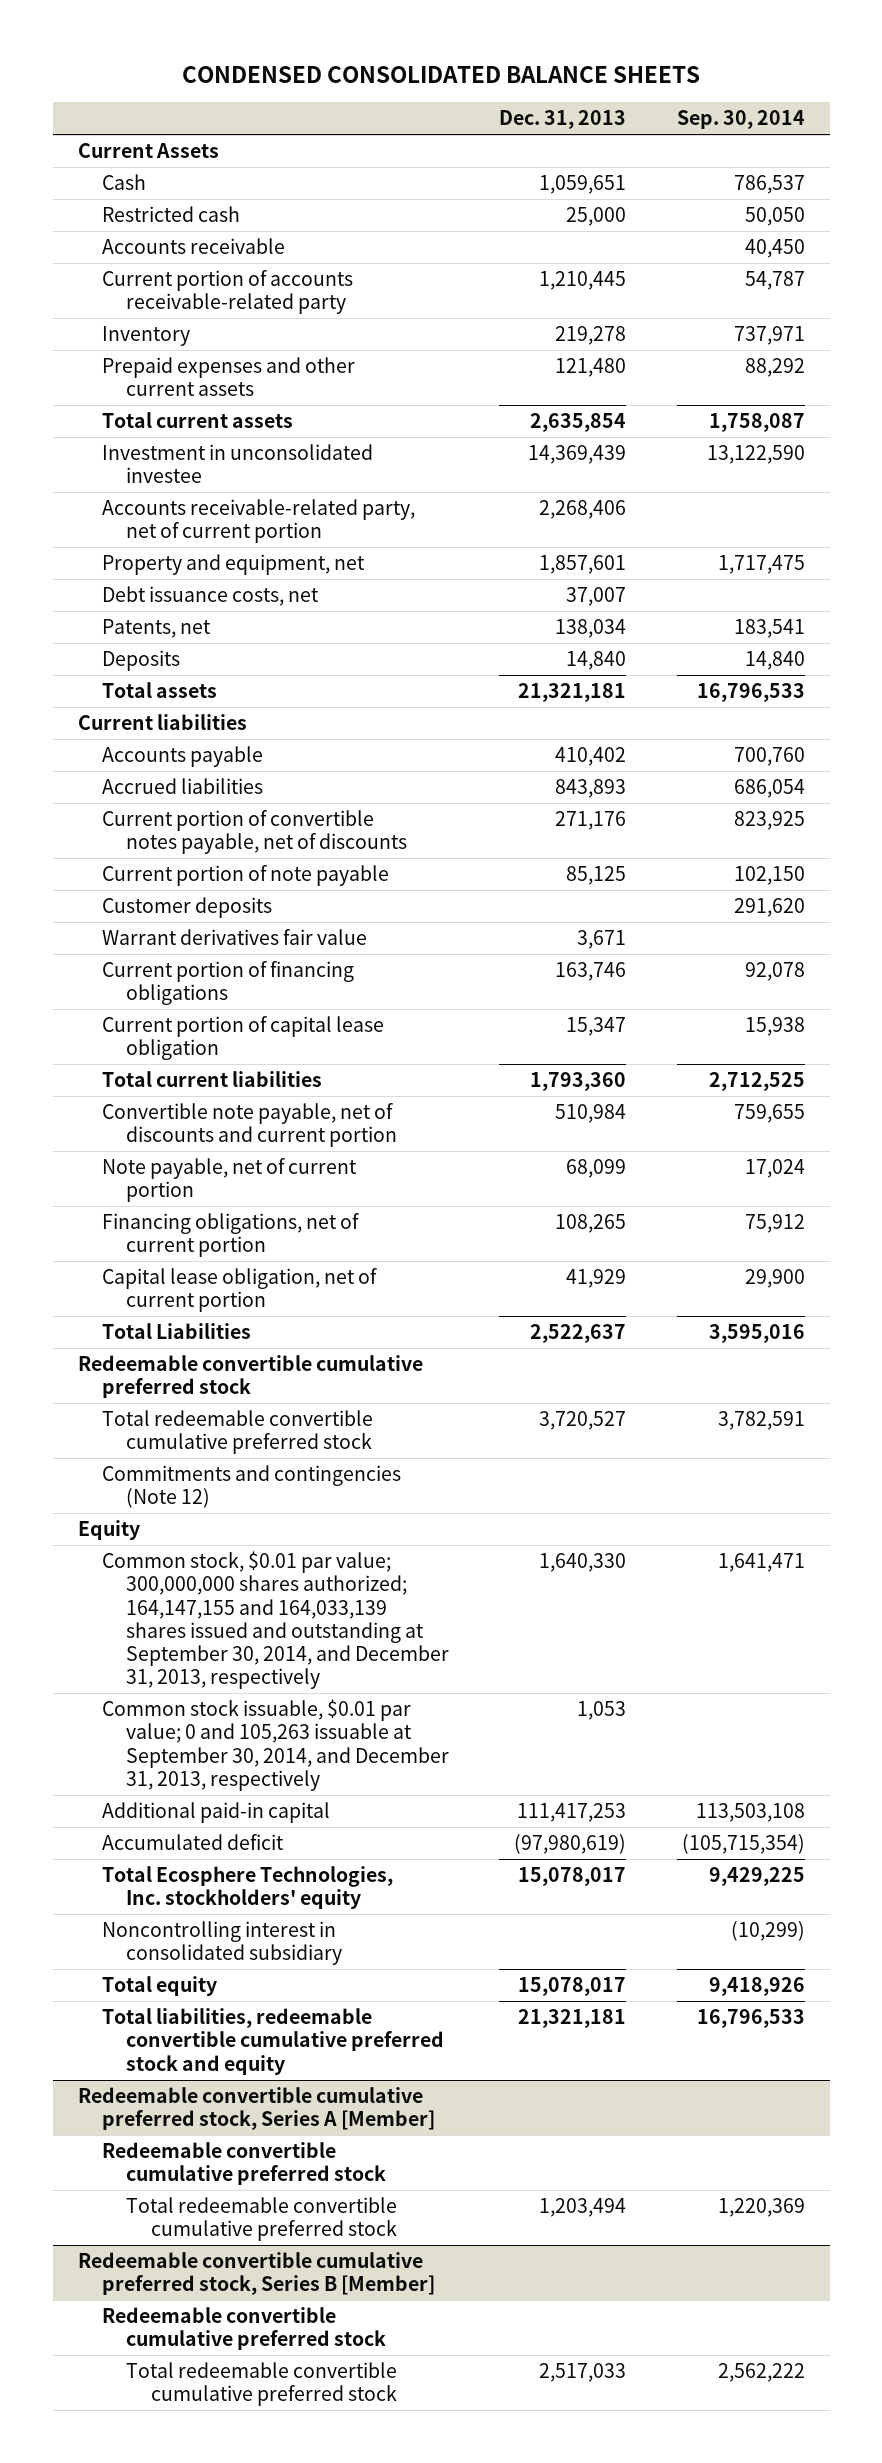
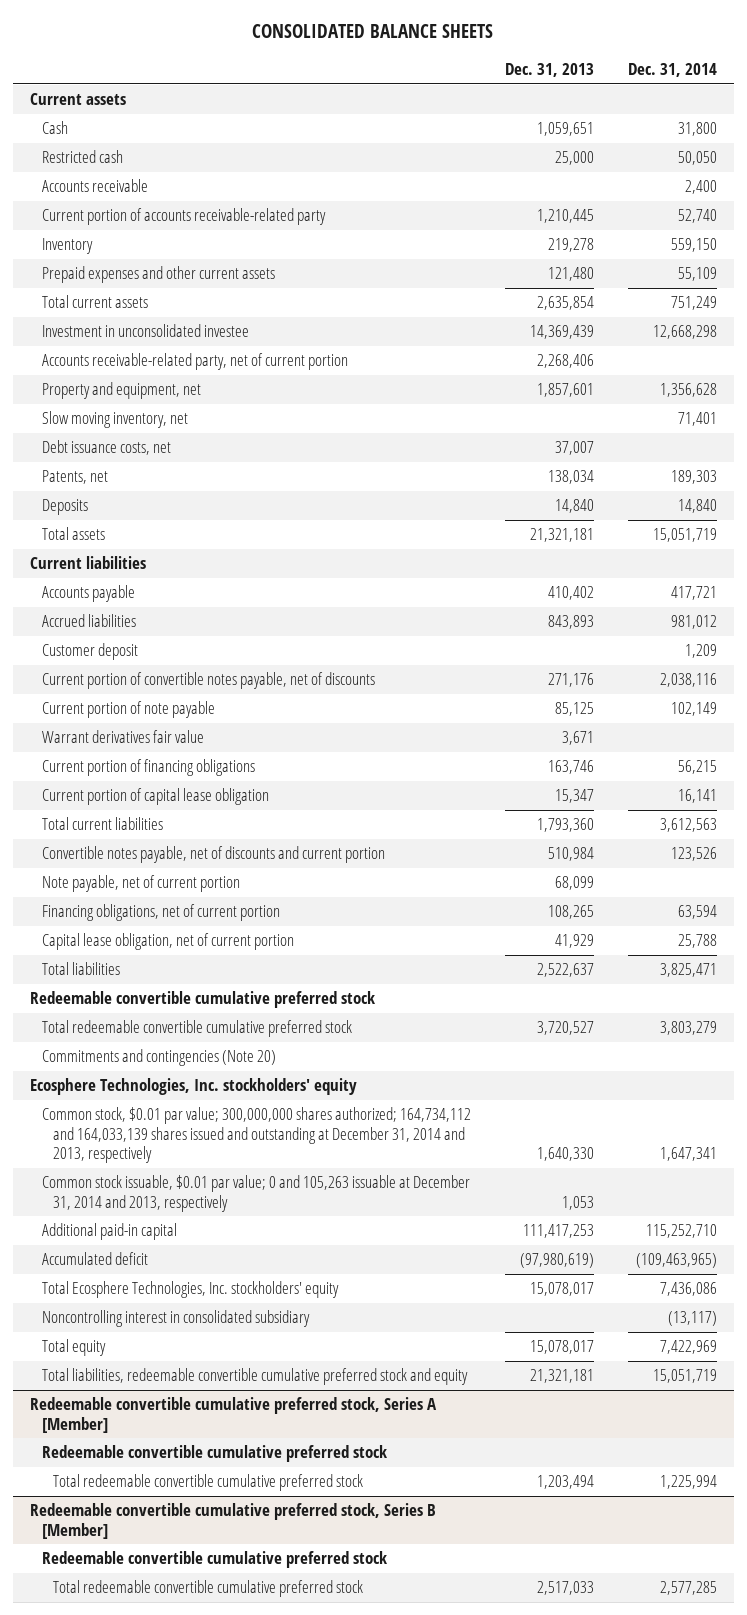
[182,65,701,83] CONDENSED CONSOLIDATED BALANCE SHEETS -> [252,24,494,39] CONSOLIDATED BALANCE SHEETS
[676,110,805,130] Sep. 30, 2014 -> none
none -> [627,62,717,77] Dec. 31, 2014
[77,143,219,159] Current Assets -> [30,93,127,106] Current assets
none -> [41,411,188,429] Slow moving inventory, net
none -> [41,643,138,661] Customer deposit
[101,897,272,919] Customer deposits -> none
[101,1103,398,1148] Convertible note payable, net of discounts and current portion -> [41,846,385,864] Convertible notes payable, net of discounts and current portion
[101,1323,251,1340] Total Liabilities -> [41,962,120,976] Total liabilities
[101,1465,401,1509] Commitments and contingencies (Note 12) -> [41,1049,276,1067] Commitments and contingencies (Note 20)
[77,1520,140,1541] Equity -> [30,1078,358,1096] Ecosphere Technologies, Inc. stockholders' equity
[101,1551,450,1690] Common stock, $0.01 par value; 300,000,000 shares authorized; 164,147,155 and 164,033,139 shares issued and outstanding at September 30, 2014, and December 31, 2013, respectively -> [41,1107,471,1164] Common stock, $0.01 par value; 300,000,000 shares authorized; 164,734,112 and 164,033,139 shares issued and outstanding at December 31, 2014 and 2013, respectively
[101,1699,450,1791] Common stock issuable, $0.01 par value; 0 and 105,263 issuable at September 30, 2014, and December 31, 2013, respectively -> [41,1175,470,1212] Common stock issuable, $0.01 par value; 0 and 105,263 issuable at December 31, 2014 and 2013, respectively

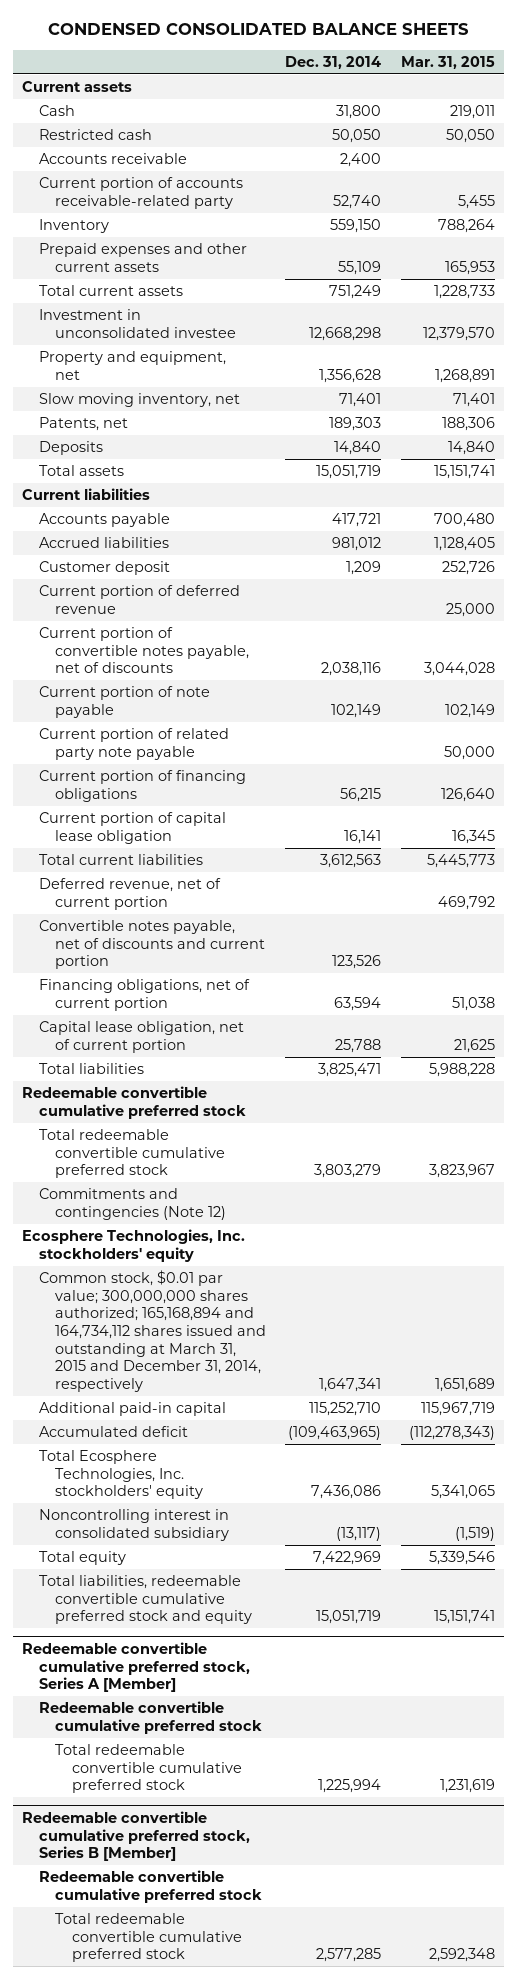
[252,24,494,39] CONSOLIDATED BALANCE SHEETS -> [47,23,469,36] CONDENSED CONSOLIDATED BALANCE SHEETS
[504,62,594,77] Dec. 31, 2013 -> none
none -> [400,55,495,69] Mar. 31, 2015
[41,353,348,371] Accounts receivable-related party, net of current portion -> none
[41,440,171,456] Debt issuance costs, net -> none
none -> [38,585,240,614] Current portion of deferred revenue
[41,730,204,744] Warrant derivatives fair value -> none
none -> [38,728,229,760] Current portion of related party note payable
none -> [38,878,221,910] Deferred revenue, net of current portion
[41,875,240,893] Note payable, net of current portion -> none
[41,1049,276,1067] Commitments and contingencies (Note 20) -> [38,1188,227,1220] Commitments and contingencies (Note 12)
[41,1175,470,1212] Common stock issuable, $0.01 par value; 0 and 105,263 issuable at December 31, 2014 and 2013, respectively -> none
[41,1107,471,1164] Common stock, $0.01 par value; 300,000,000 shares authorized; 164,734,112 and 164,033,139 shares issued and outstanding at December 31, 2014 and 2013, respectively -> [38,1270,267,1393] Common stock, $0.01 par value; 300,000,000 shares authorized; 165,168,894 and 164,734,112 shares issued and outstanding at March 31, 2015 and December 31, 2014, respectively

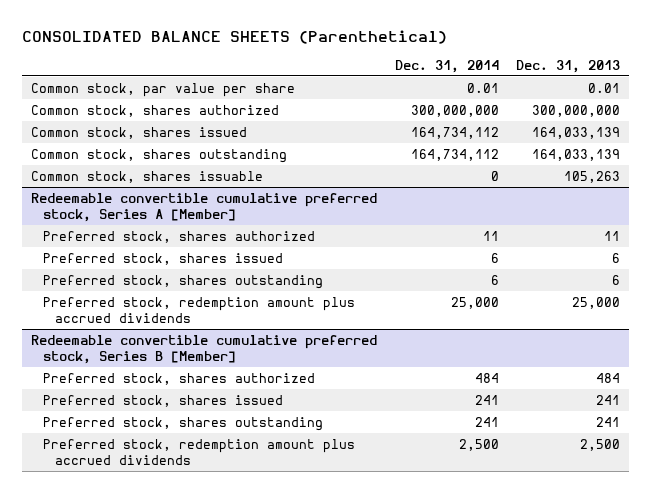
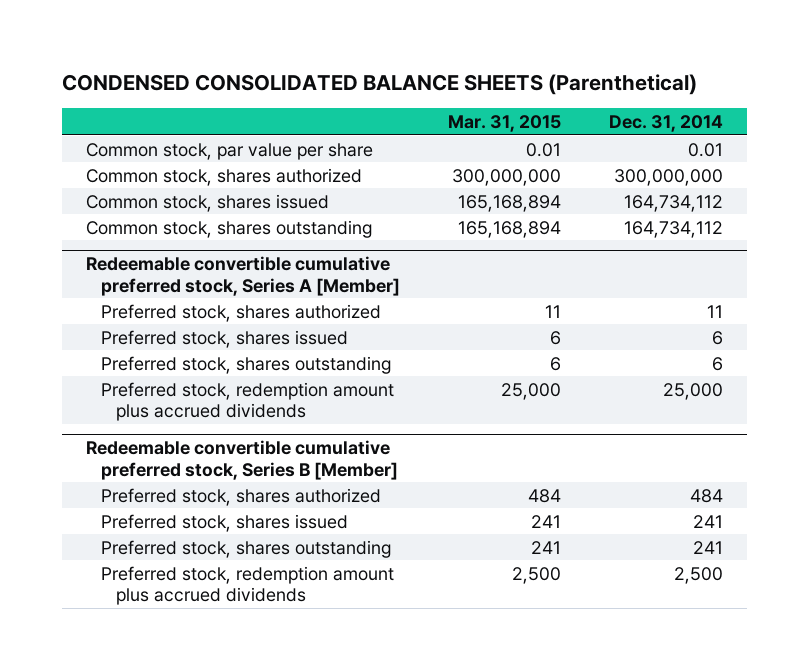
[21,29,447,44] CONSOLIDATED BALANCE SHEETS (Parenthetical) -> [61,74,697,96] CONDENSED CONSOLIDATED BALANCE SHEETS (Parenthetical)
[516,59,621,73] Dec. 31, 2013 -> none
none -> [447,114,561,132] Mar. 31, 2015
[30,170,263,183] Common stock, shares issuable -> none

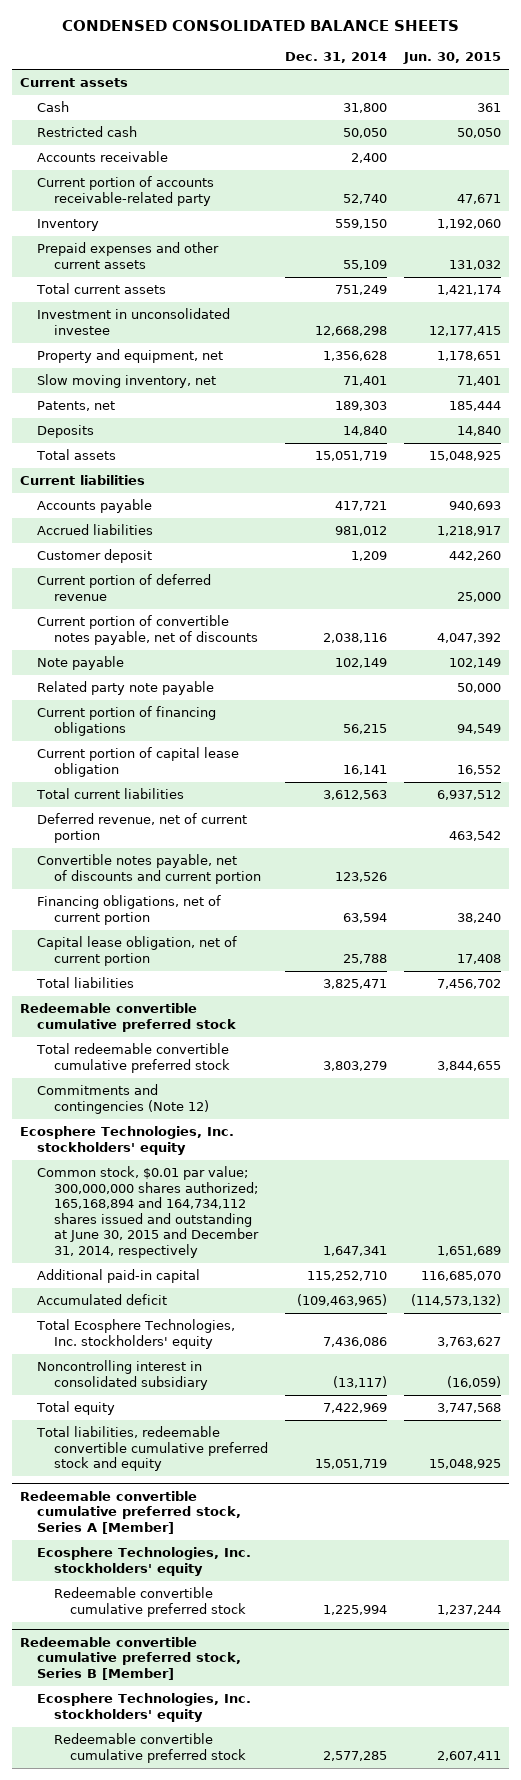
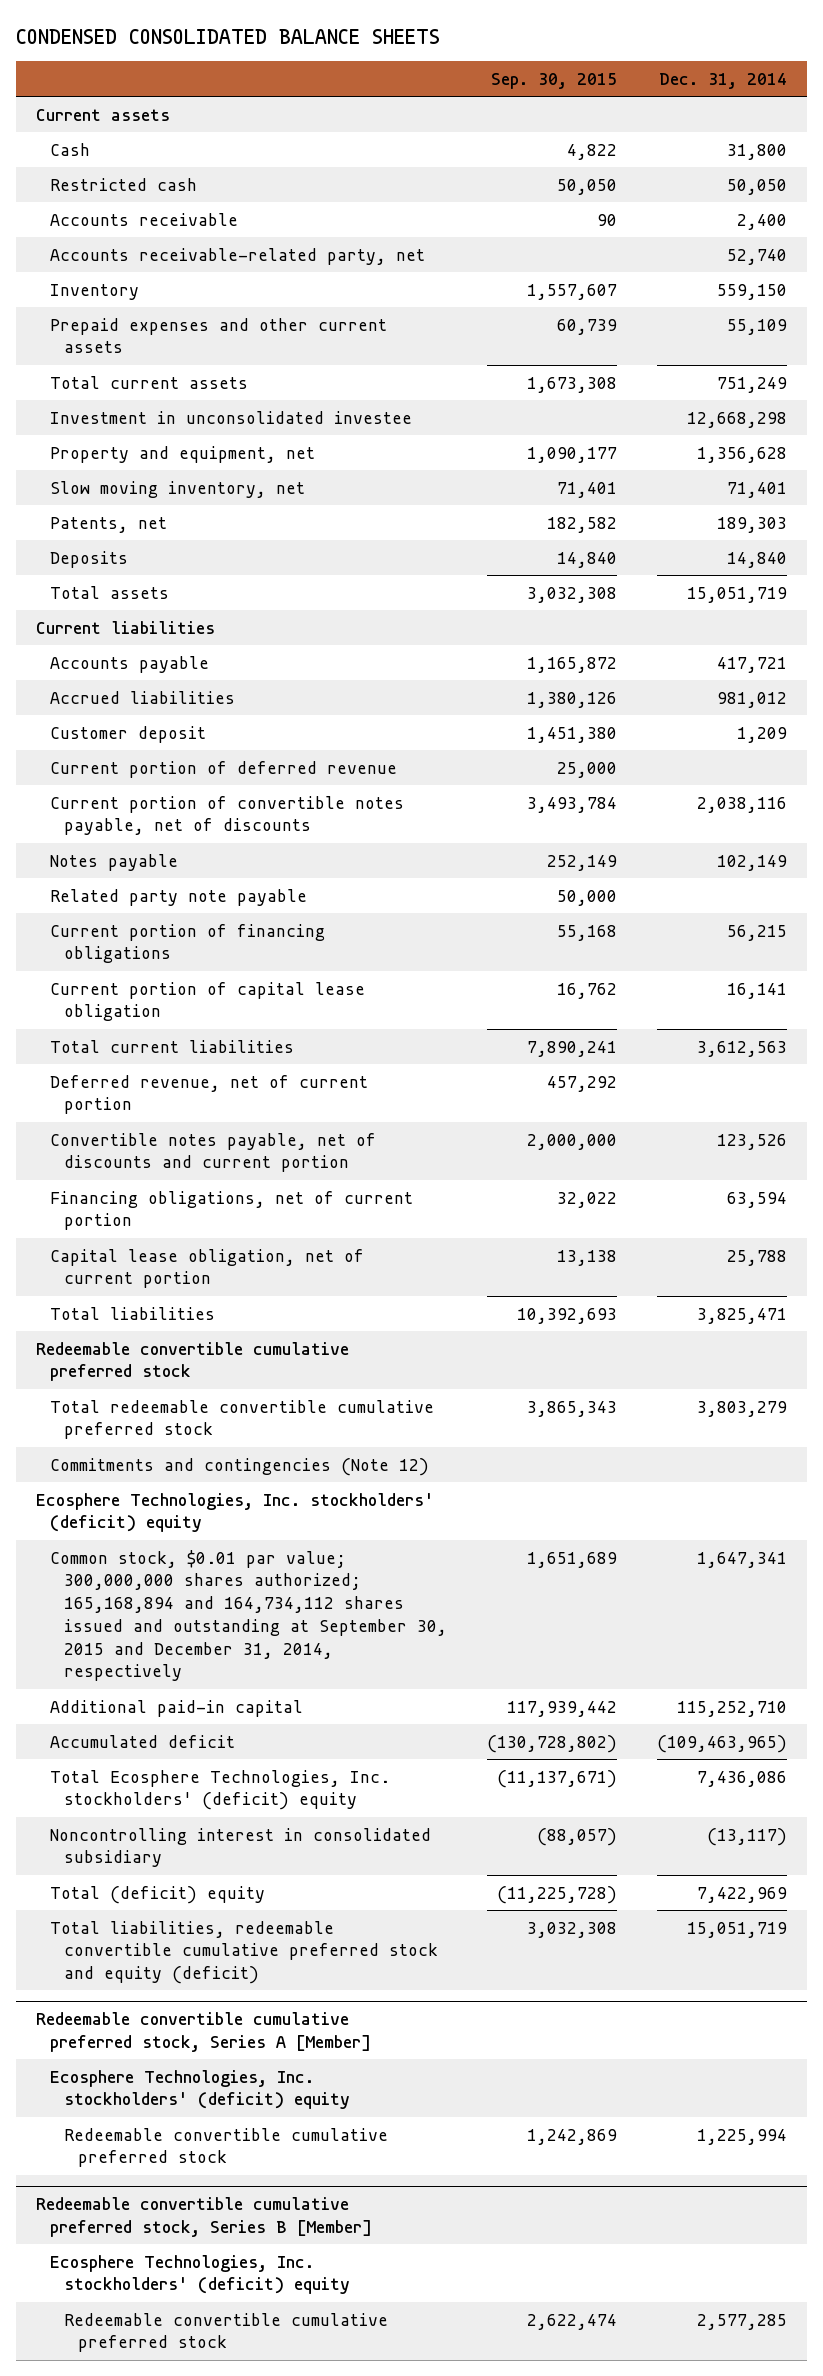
[402,52,501,65] Jun. 30, 2015 -> none
none -> [491,72,618,89] Sep. 30, 2015
[36,176,214,206] Current portion of accounts receivable-related party -> [50,247,426,265] Accounts receivable-related party, net
[36,656,124,671] Note payable -> [50,853,179,871] Notes payable
[20,1126,235,1155] Ecosphere Technologies, Inc. stockholders' equity -> [36,1492,435,1533] Ecosphere Technologies, Inc. stockholders' (deficit) equity
[36,1166,259,1258] Common stock, $0.01 par value; 300,000,000 shares authorized; 165,168,894 and 164,734,112 shares issued and outstanding at June 30, 2015 and December 31, 2014, respectively -> [50,1549,448,1682] Common stock, $0.01 par value; 300,000,000 shares authorized; 165,168,894 and 164,734,112 shares issued and outstanding at September 30, 2015 and December 31, 2014, respectively
[35,1319,235,1349] Total Ecosphere Technologies, Inc. stockholders' equity -> [50,1769,391,1811] Total Ecosphere Technologies, Inc. stockholders' (deficit) equity
[35,1401,115,1416] Total equity -> [50,1885,266,1904] Total (deficit) equity
[35,1426,268,1472] Total liabilities, redeemable convertible cumulative preferred stock and equity -> [50,1920,439,1985] Total liabilities, redeemable convertible cumulative preferred stock and equity (deficit)
[36,1547,251,1576] Ecosphere Technologies, Inc. stockholders' equity -> [50,2069,351,2110] Ecosphere Technologies, Inc. stockholders' (deficit) equity
[36,1693,251,1722] Ecosphere Technologies, Inc. stockholders' equity -> [50,2254,351,2295] Ecosphere Technologies, Inc. stockholders' (deficit) equity

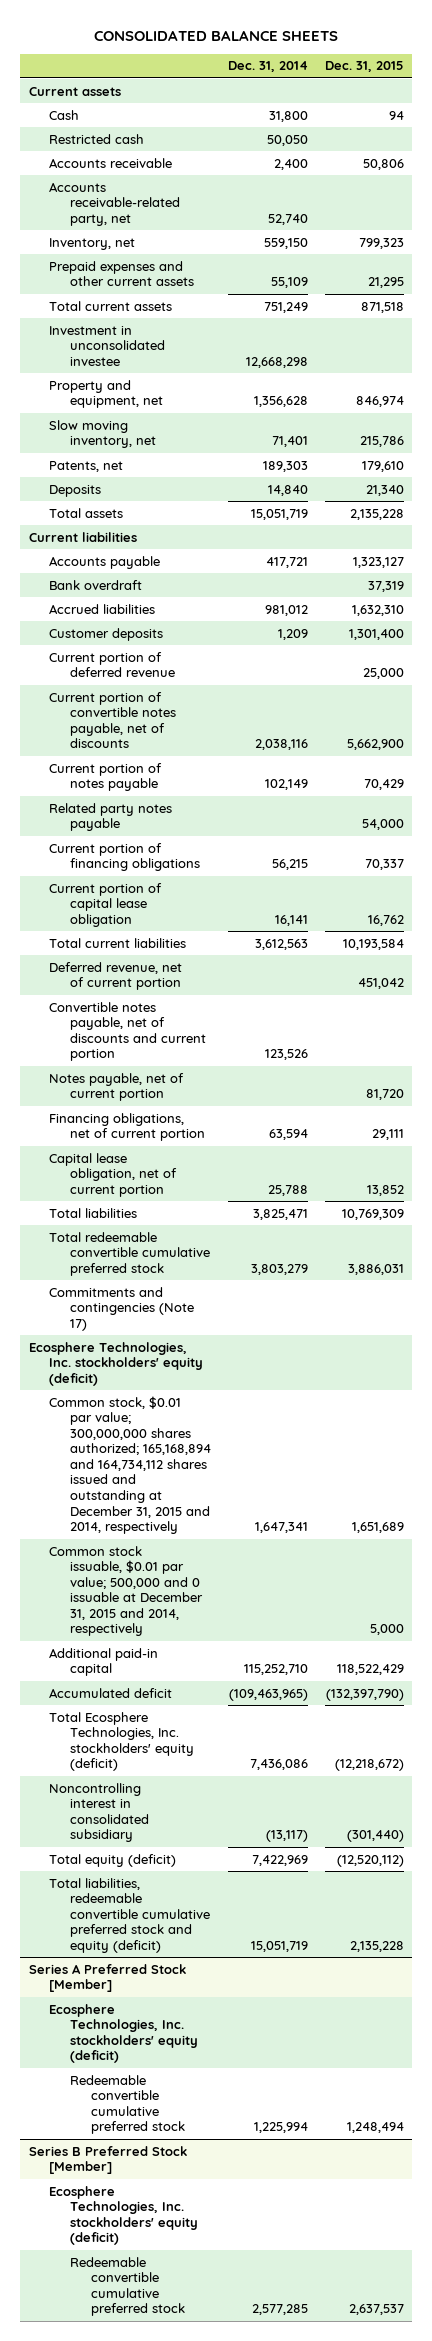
[16,28,441,44] CONDENSED CONSOLIDATED BALANCE SHEETS -> [94,29,339,41] CONSOLIDATED BALANCE SHEETS
[491,72,618,89] Sep. 30, 2015 -> none
none -> [324,61,404,73] Dec. 31, 2015
[50,283,140,300] Inventory -> [49,237,136,250] Inventory, net
none -> [49,579,143,590] Bank overdraft
[50,725,207,743] Customer deposit -> [49,627,164,641] Customer deposits
[50,853,179,871] Notes payable -> [49,762,163,792] Current portion of notes payable
[50,888,308,906] Related party note payable -> [49,802,173,832] Related party notes payable
none -> [49,1072,185,1102] Notes payable, net of current portion
[36,1341,350,1382] Redeemable convertible cumulative preferred stock -> none
[50,1457,430,1476] Commitments and contingencies (Note 12) -> [49,1286,195,1331] Commitments and contingencies (Note 17)
[36,1492,435,1533] Ecosphere Technologies, Inc. stockholders' (deficit) equity -> [28,1341,204,1386] Ecosphere Technologies, Inc. stockholders' equity (deficit)
[50,1549,448,1682] Common stock, $0.01 par value; 300,000,000 shares authorized; 165,168,894 and 164,734,112 shares issued and outstanding at September 30, 2015 and December 31, 2014, respectively -> [49,1395,212,1535] Common stock, $0.01 par value; 300,000,000 shares authorized; 165,168,894 and 164,734,112 shares issued and outstanding at December 31, 2015 and 2014, respectively
none -> [49,1545,204,1637] Common stock issuable, $0.01 par value; 500,000 and 0 issuable at December 31, 2015 and 2014, respectively
[50,1769,391,1811] Total Ecosphere Technologies, Inc. stockholders' (deficit) equity -> [49,1711,195,1772] Total Ecosphere Technologies, Inc. stockholders' equity (deficit)
[50,1885,266,1904] Total (deficit) equity -> [49,1853,177,1867] Total equity (deficit)
[36,2011,372,2052] Redeemable convertible cumulative preferred stock, Series A [Member] -> [28,1963,186,1993] Series A Preferred Stock [Member]
[50,2069,351,2110] Ecosphere Technologies, Inc. stockholders' (deficit) equity -> [49,2003,199,2064] Ecosphere Technologies, Inc. stockholders' equity (deficit)
[36,2196,373,2237] Redeemable convertible cumulative preferred stock, Series B [Member] -> [28,2145,187,2175] Series B Preferred Stock [Member]
[50,2254,351,2295] Ecosphere Technologies, Inc. stockholders' (deficit) equity -> [49,2185,199,2246] Ecosphere Technologies, Inc. stockholders' equity (deficit)

